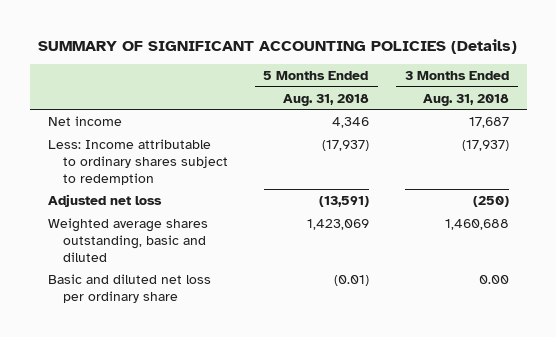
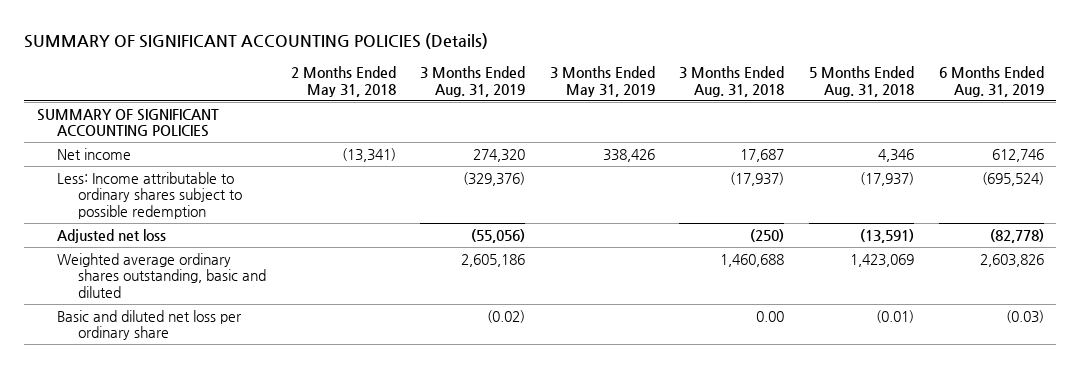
none -> [290,66,396,97] 2 Months Ended May 31, 2018
none -> [420,66,526,97] 3 Months Ended Aug. 31, 2019
none -> [549,66,655,97] 3 Months Ended May 31, 2019
none -> [938,66,1044,97] 6 Months Ended Aug. 31, 2019
none -> [36,108,219,138] SUMMARY OF SIGNIFICANT ACCOUNTING POLICIES
[47,138,229,185] Less: Income attributable to ordinary shares subject to redemption -> [57,171,243,219] Less: Income attributable to ordinary shares subject to possible redemption
[47,217,208,262] Weighted average shares outstanding, basic and diluted -> [57,252,267,298] Weighted average ordinary shares outstanding, basic and diluted

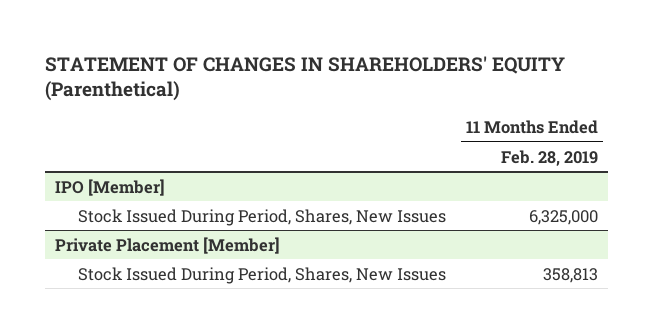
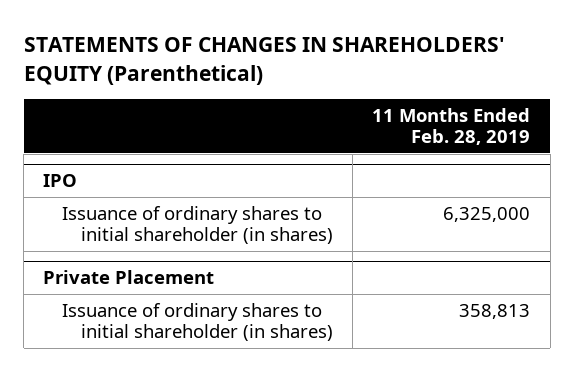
[45,55,566,102] STATEMENT OF CHANGES IN SHAREHOLDERS' EQUITY (Parenthetical) -> [23,37,505,85] STATEMENTS OF CHANGES IN SHAREHOLDERS' EQUITY (Parenthetical)
[55,178,166,196] IPO [Member] -> [43,174,78,188] IPO
[77,208,446,226] Stock Issued During Period, Shares, New Issues -> [61,205,333,245] Issuance of ordinary shares to initial shareholder (in shares)
[55,236,281,254] Private Placement [Member] -> [43,270,215,285] Private Placement
[77,266,446,284] Stock Issued During Period, Shares, New Issues -> [61,302,333,342] Issuance of ordinary shares to initial shareholder (in shares)

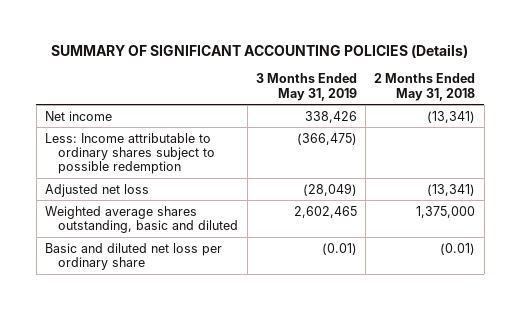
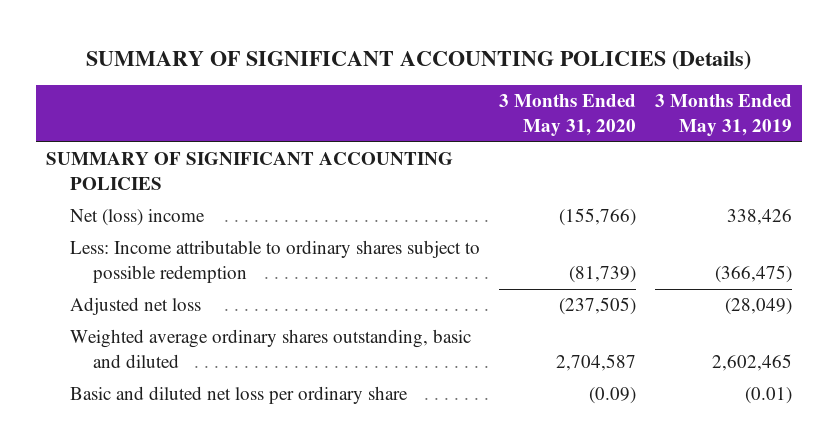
[374,73,476,101] 2 Months Ended May 31, 2018 -> none
none -> [499,94,637,137] 3 Months Ended May 31, 2020
none -> [45,152,453,191] SUMMARY OF SIGNIFICANT ACCOUNTING POLICIES
[45,110,113,121] Net income -> [69,209,205,227] Net (loss) income
[45,205,239,233] Weighted average shares outstanding, basic and diluted -> [69,329,471,369] Weighted average ordinary shares outstanding, basic and diluted

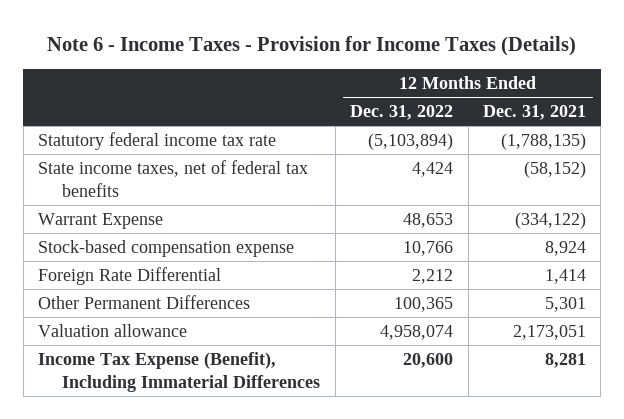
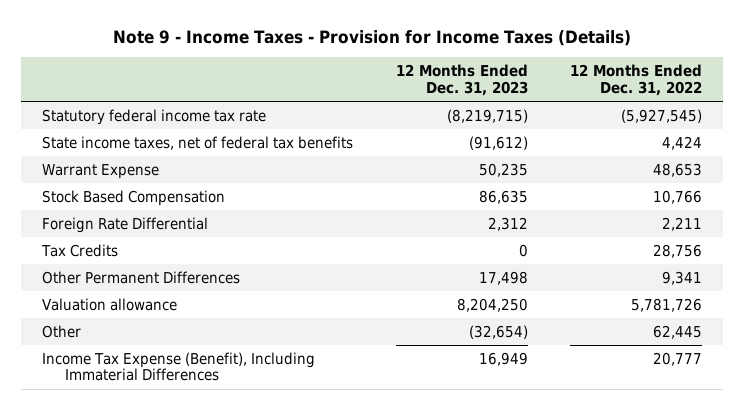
[46,35,576,56] Note 6 - Income Taxes - Provision for Income Taxes (Details) -> [113,30,632,47] Note 9 - Income Taxes - Provision for Income Taxes (Details)
[482,105,586,121] Dec. 31, 2021 -> none
none -> [395,64,528,96] 12 Months Ended Dec. 31, 2023
[368,132,454,150] (5,103,894) -> [621,108,703,123] (5,927,545)
[38,239,295,257] Stock-based compensation expense -> [42,189,226,206] Stock Based Compensation
[412,268,454,284] 2,212 -> [662,216,703,231] 2,211
none -> [41,243,119,257] Tax Credits
[394,296,454,312] 100,365 -> [662,270,703,285] 9,341
[380,324,454,340] 4,958,074 -> [631,297,703,312] 5,781,726
none -> [42,324,82,338] Other
[403,352,454,368] 20,600 -> [653,351,703,366] 20,777

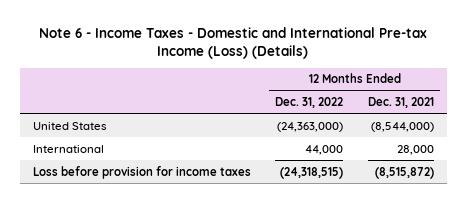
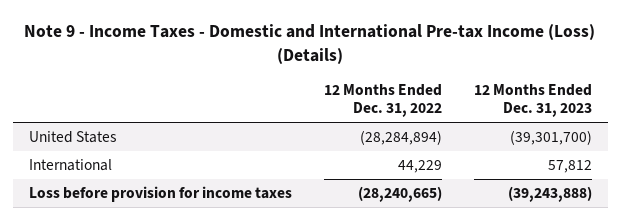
[39,27,428,59] Note 6 - Income Taxes - Domestic and International Pre-tax Income (Loss) (Details) -> [24,23,596,64] Note 9 - Income Taxes - Domestic and International Pre-tax Income (Loss) (Details)
[368,97,435,109] Dec. 31, 2021 -> none
none -> [474,84,593,118] 12 Months Ended Dec. 31, 2023
[277,121,344,132] (24,363,000) -> [359,130,442,146] (28,284,894)
[305,144,344,155] 44,000 -> [397,160,442,174] 44,229
[280,166,344,179] (24,318,515) -> [357,186,442,203] (28,240,665)

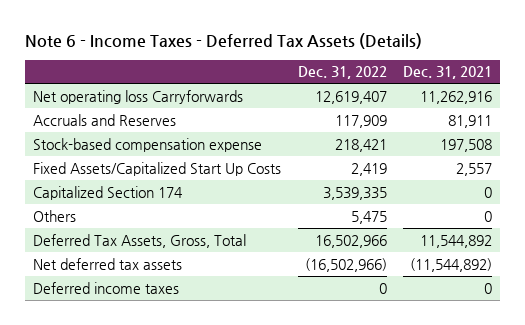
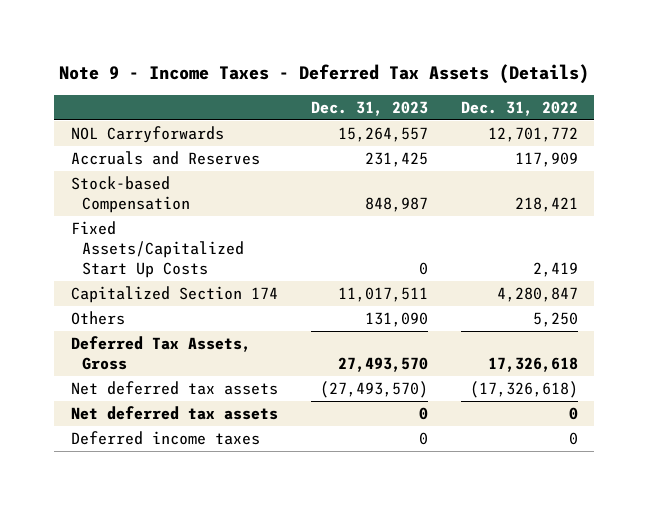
[25,33,423,50] Note 6 - Income Taxes - Deferred Tax Assets (Details) -> [59,63,590,84] Note 9 - Income Taxes - Deferred Tax Assets (Details)
[403,66,493,80] Dec. 31, 2021 -> none
none -> [310,100,428,116] Dec. 31, 2023
[33,89,244,104] Net operating loss Carryforwards -> [70,126,224,144] NOL Carryforwards
[314,90,387,104] 12,619,407 -> [487,127,578,143] 12,701,772
[33,137,263,152] Stock-based compensation expense -> [70,176,190,214] Stock-based Compensation
[322,186,387,200] 3,539,335 -> [496,287,578,303] 4,280,847
[350,210,387,224] 5,475 -> [532,312,578,328] 5,250
[33,233,247,248] Deferred Tax Assets, Gross, Total -> [70,336,251,371] Deferred Tax Assets, Gross
[314,234,387,248] 16,502,966 -> [487,357,578,373] 17,326,618
[304,257,387,272] (16,502,966) -> [469,381,578,399] (17,326,618)
none -> [70,406,278,421] Net deferred tax assets

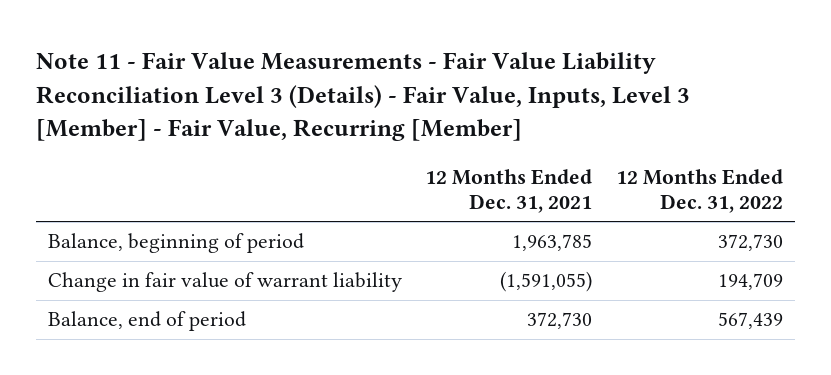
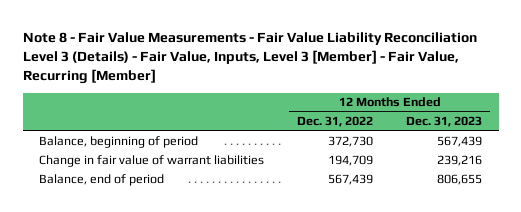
[36,52,691,141] Note 11 - Fair Value Measurements - Fair Value Liability Reconciliation Level 3 (Details) - Fair Value, Inputs, Level 3 [Member] - Fair Value, Recurring [Member] -> [22,31,477,85] Note 8 - Fair Value Measurements - Fair Value Liability Reconciliation Level 3 (Details) - Fair Value, Inputs, Level 3 [Member] - Fair Value, Recurring [Member]
[425,168,593,213] 12 Months Ended Dec. 31, 2021 -> none
none -> [406,116,483,128] Dec. 31, 2023
[47,272,402,293] Change in fair value of warrant liability -> [39,155,265,168] Change in fair value of warrant liabilities

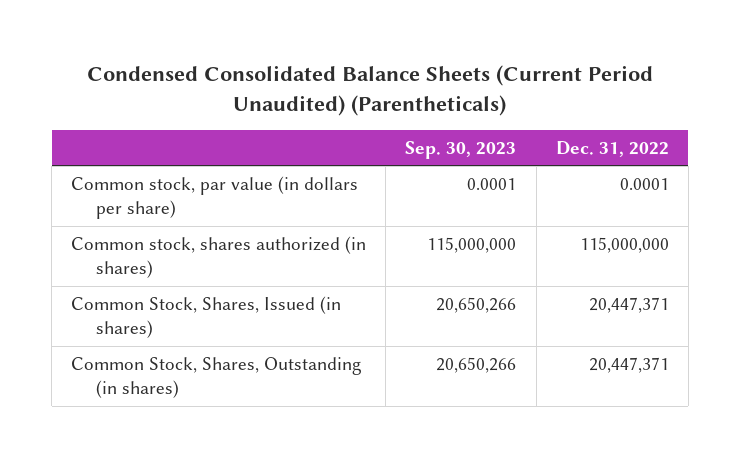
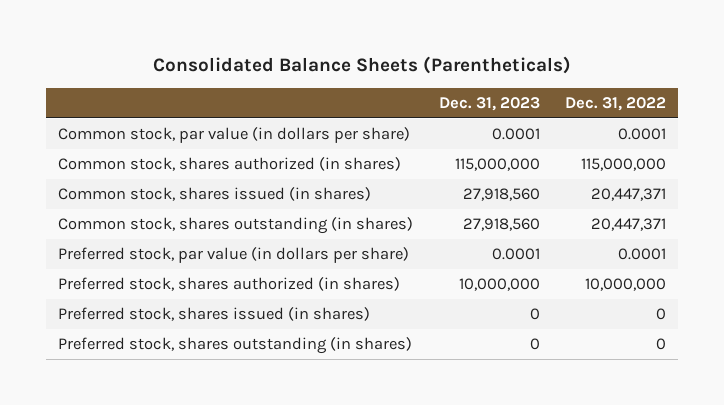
[86,65,653,116] Condensed Consolidated Balance Sheets (Current Period Unaudited) (Parentheticals) -> [153,56,572,75] Consolidated Balance Sheets (Parentheticals)
[405,140,517,159] Sep. 30, 2023 -> none
none -> [438,96,540,111] Dec. 31, 2023
[71,295,342,339] Common Stock, Shares, Issued (in shares) -> [58,187,372,202] Common stock, shares issued (in shares)
[71,356,362,399] Common Stock, Shares, Outstanding (in shares) -> [58,217,414,235] Common stock, shares outstanding (in shares)
none -> [58,247,410,264] Preferred stock, par value (in dollars per share)
none -> [58,277,401,292] Preferred stock, shares authorized (in shares)
none -> [58,307,371,322] Preferred stock, shares issued (in shares)
none -> [58,337,413,355] Preferred stock, shares outstanding (in shares)

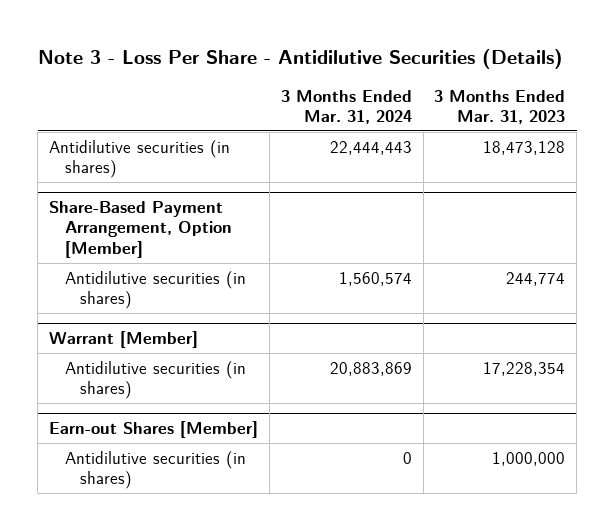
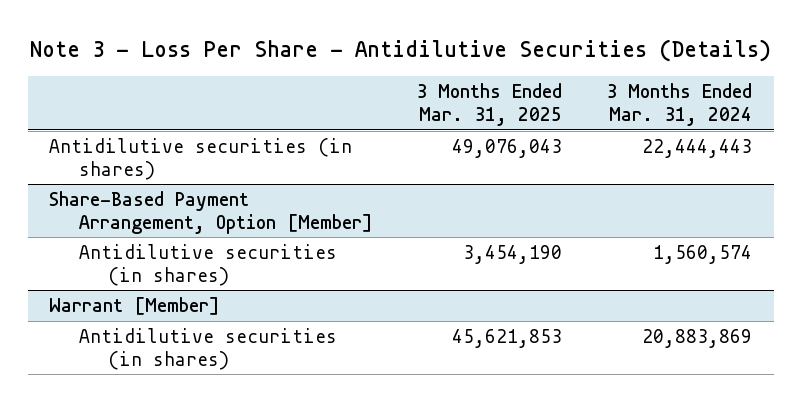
[434,89,566,124] 3 Months Ended Mar. 31, 2023 -> none
none -> [416,82,563,126] 3 Months Ended Mar. 31, 2025
[49,420,259,438] Earn-out Shares [Member] -> none
[64,450,246,490] Antidilutive securities (in shares) -> none

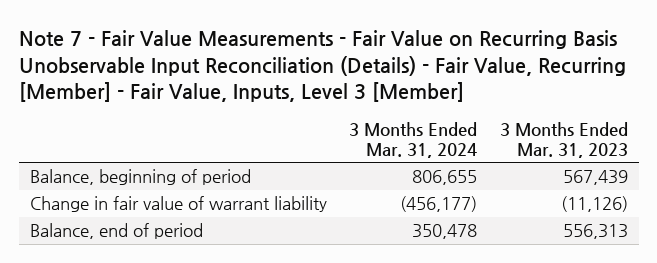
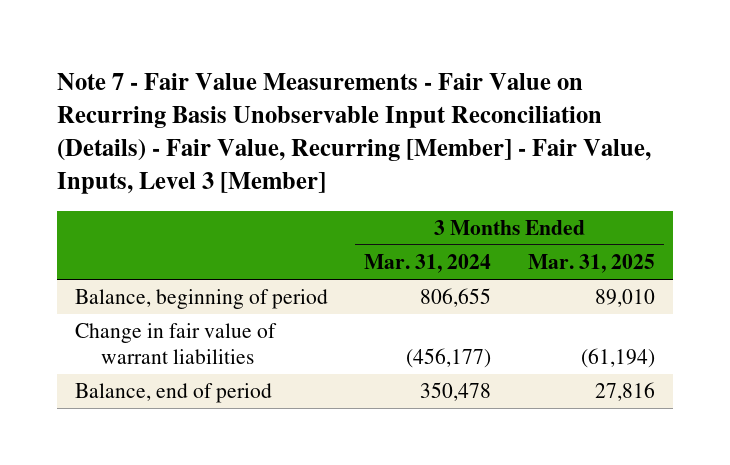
[499,121,628,158] 3 Months Ended Mar. 31, 2023 -> none
none -> [527,254,655,274] Mar. 31, 2025
[29,196,327,213] Change in fair value of warrant liability -> [75,323,278,364] Change in fair value of warrant liabilities

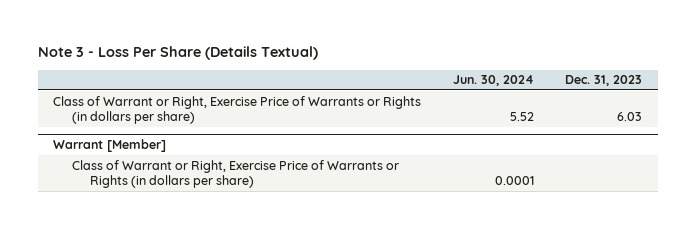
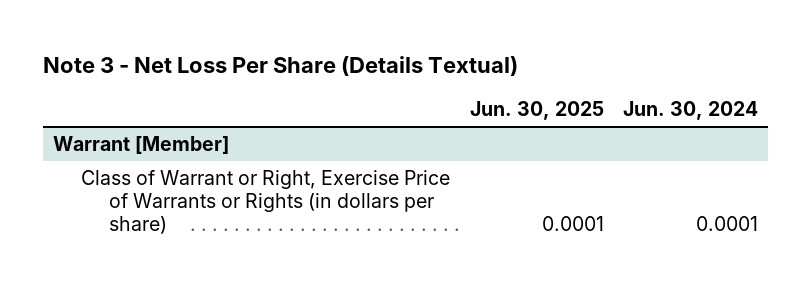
[37,46,318,61] Note 3 - Loss Per Share (Details Textual) -> [43,56,519,77] Note 3 - Net Loss Per Share (Details Textual)
[565,75,643,87] Dec. 31, 2023 -> none
none -> [469,101,604,121] Jun. 30, 2025
[53,95,422,125] Class of Warrant or Right, Exercise Price of Warrants or Rights (in dollars per share) -> none

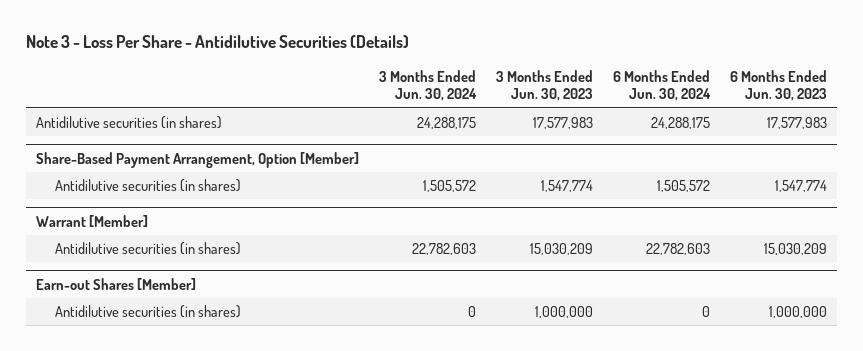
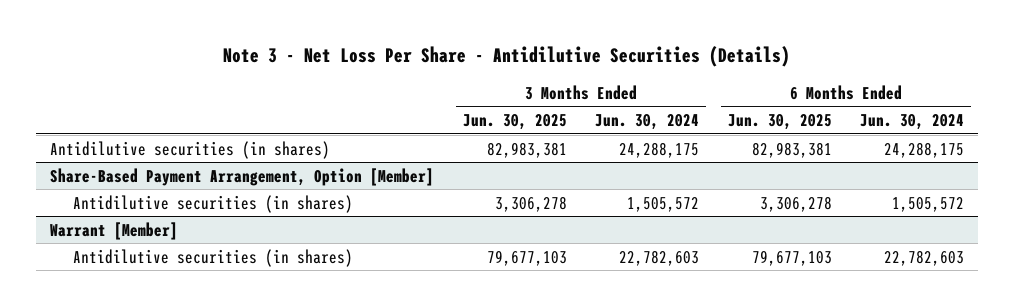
[25,35,409,49] Note 3 - Loss Per Share - Antidilutive Securities (Details) -> [223,46,791,68] Note 3 - Net Loss Per Share - Antidilutive Securities (Details)
[495,70,593,102] 3 Months Ended Jun. 30, 2023 -> none
[730,70,828,102] 6 Months Ended Jun. 30, 2023 -> none
none -> [462,114,567,131] Jun. 30, 2025
none -> [727,114,832,131] Jun. 30, 2025
[35,277,196,290] Earn-out Shares [Member] -> none
[55,305,242,319] Antidilutive securities (in shares) -> none

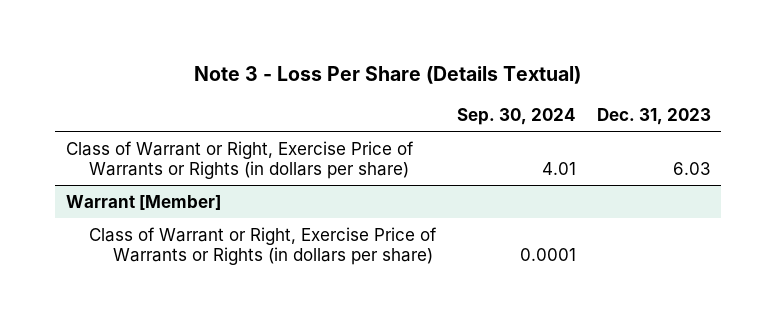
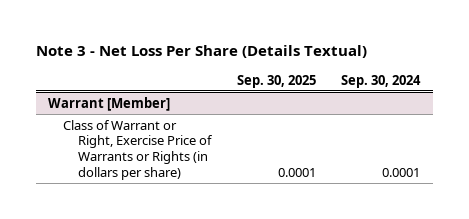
[194,66,582,85] Note 3 - Loss Per Share (Details Textual) -> [35,44,367,58] Note 3 - Net Loss Per Share (Details Textual)
[596,107,711,125] Dec. 31, 2023 -> none
none -> [236,74,316,88] Sep. 30, 2025
[65,140,414,179] Class of Warrant or Right, Exercise Price of Warrants or Rights (in dollars per share) -> none

